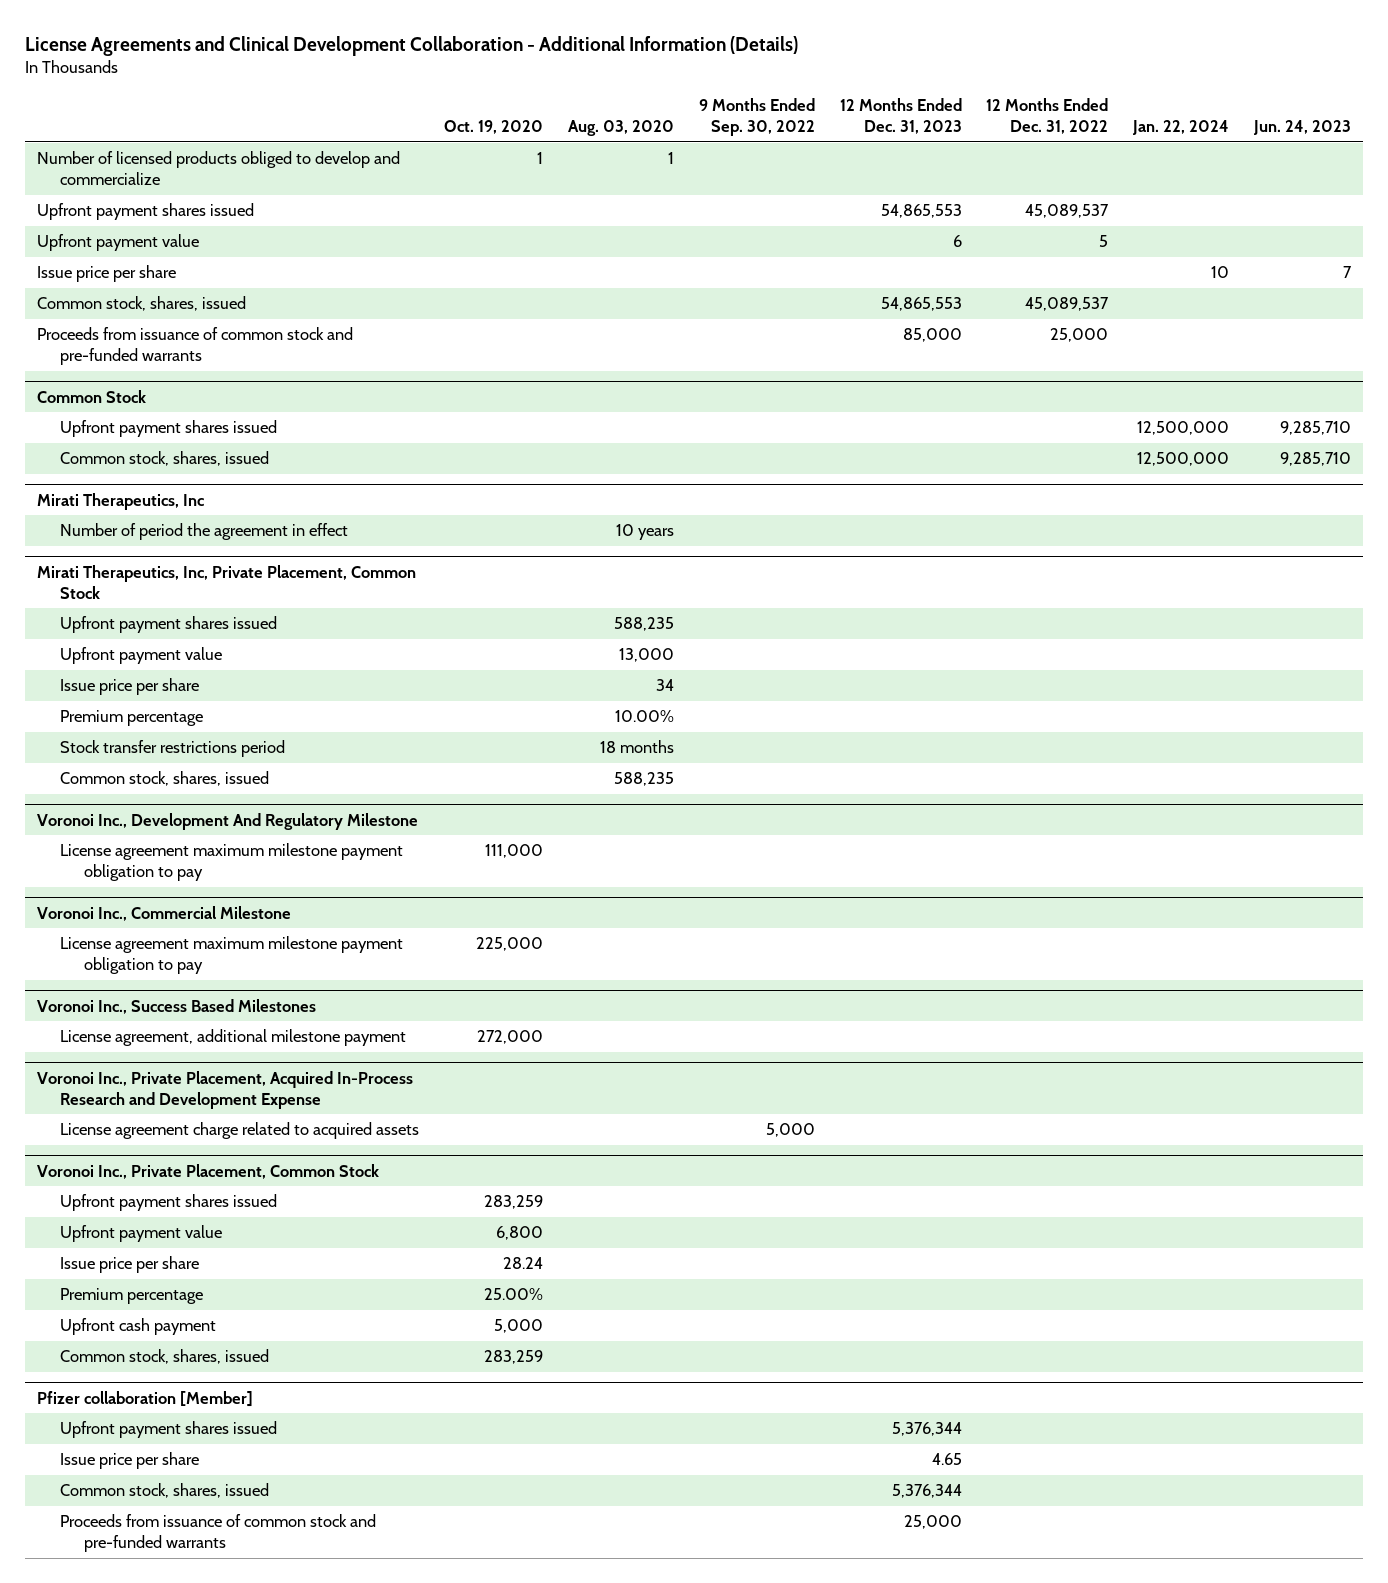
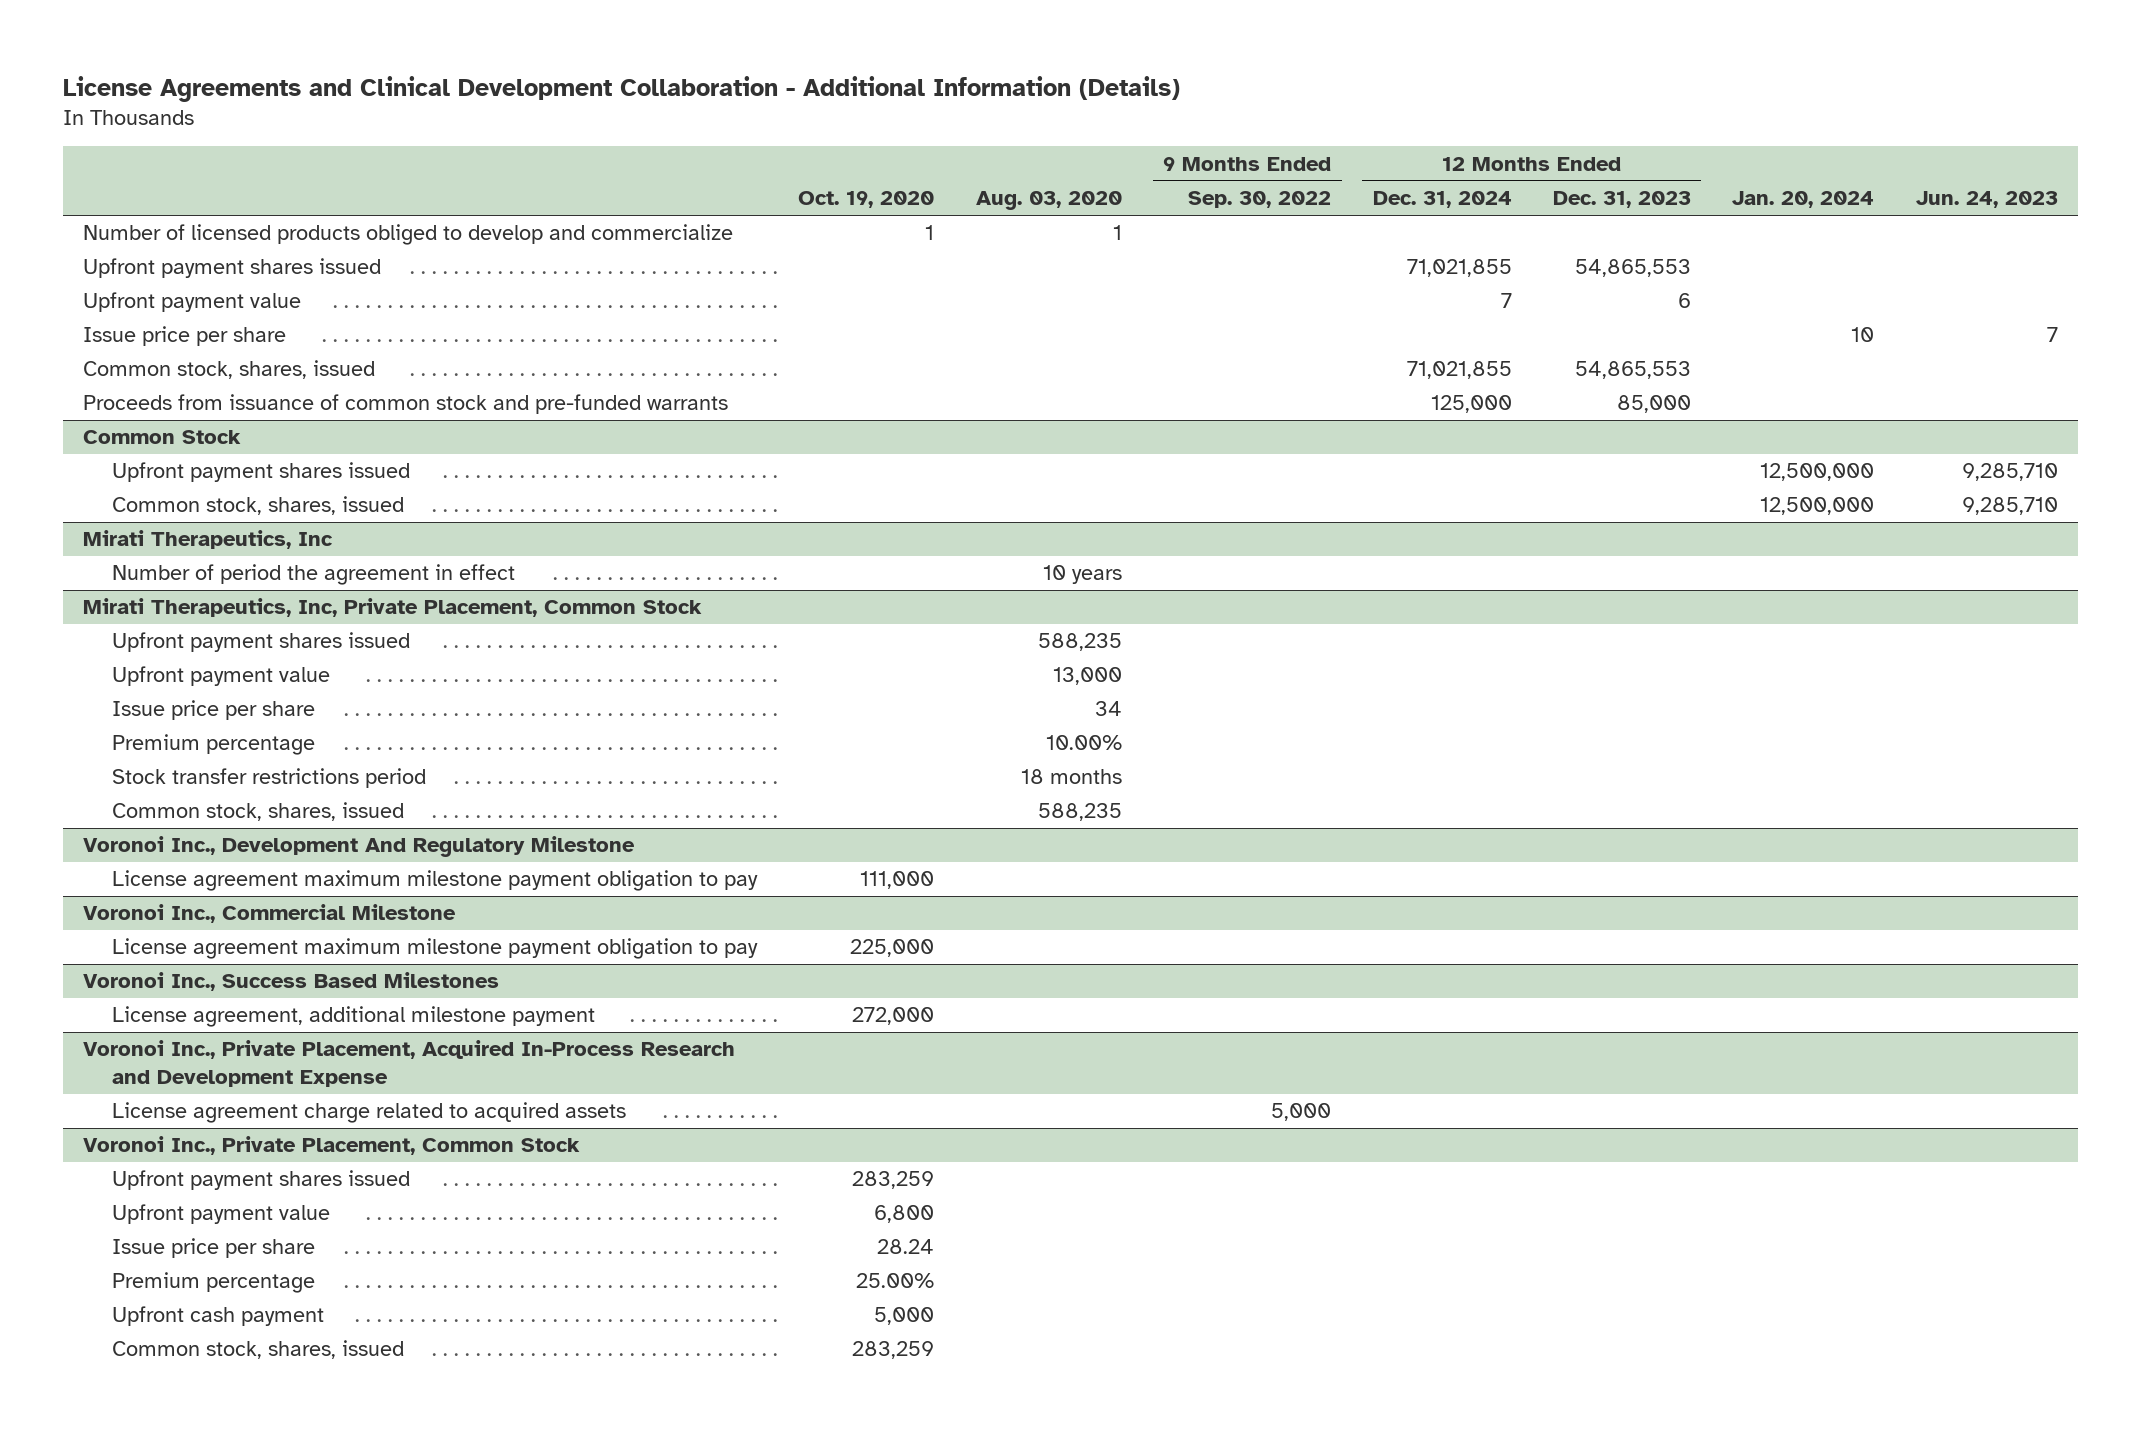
[986,98,1109,135] 12 Months Ended Dec. 31, 2022 -> none
[1132,120,1230,136] Jan. 22, 2024 -> none
none -> [1372,191,1512,209] Dec. 31, 2024
none -> [1732,191,1875,209] Jan. 20, 2024
[37,1390,254,1407] Pfizer collaboration [Member] -> none
[60,1421,278,1439] Upfront payment shares issued -> none
[60,1452,200,1470] Issue price per share -> none
[60,1483,270,1499] Common stock, shares, issued -> none
[60,1514,377,1553] Proceeds from issuance of common stock and pre-funded warrants -> none

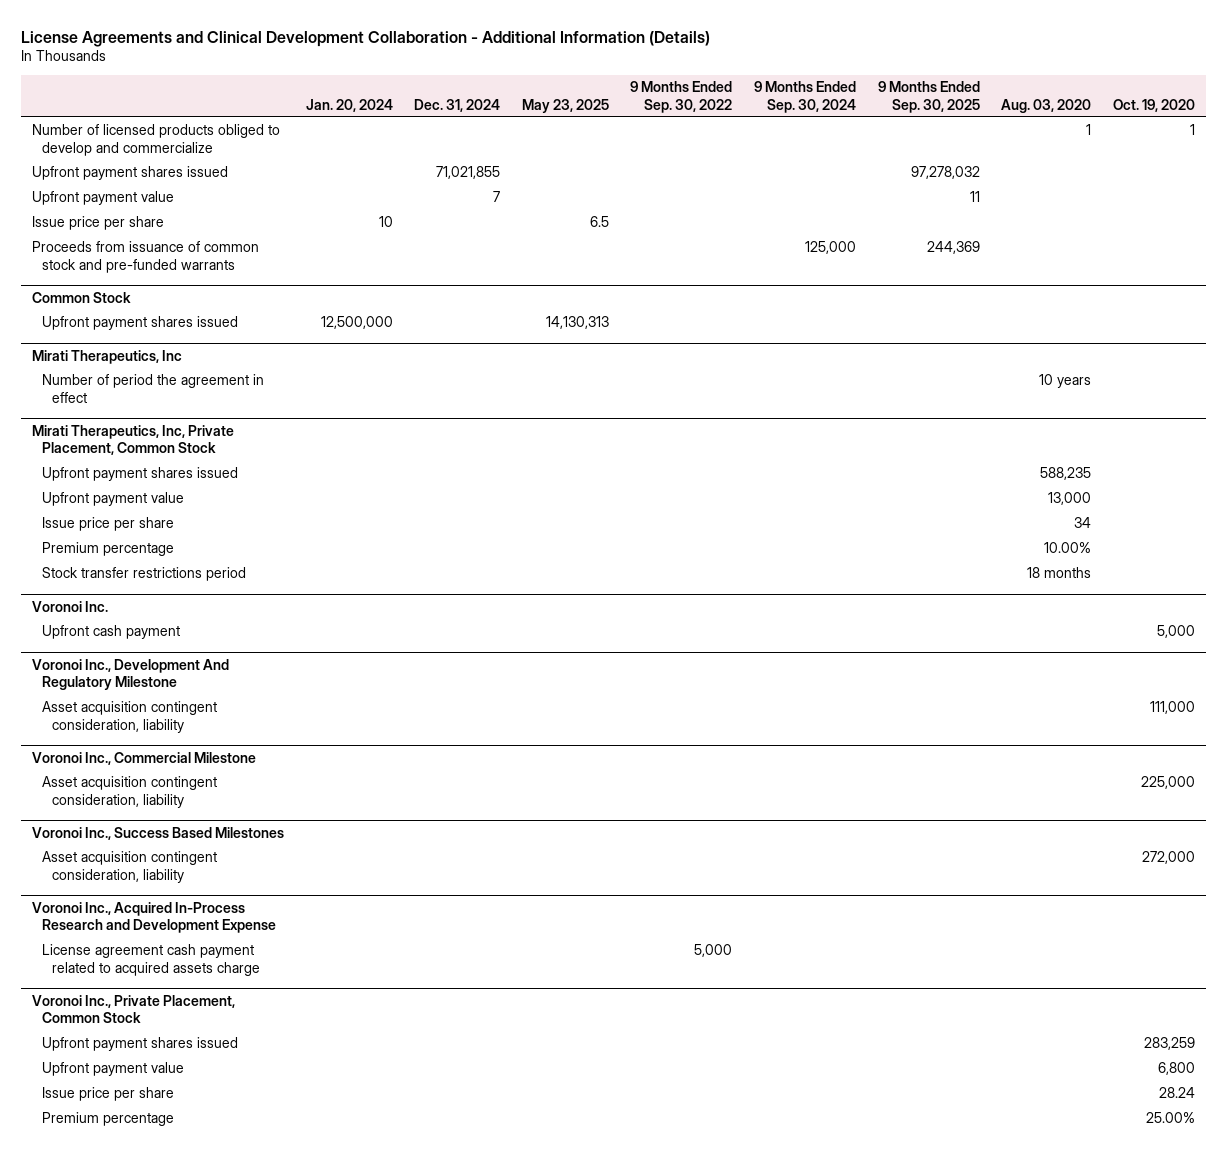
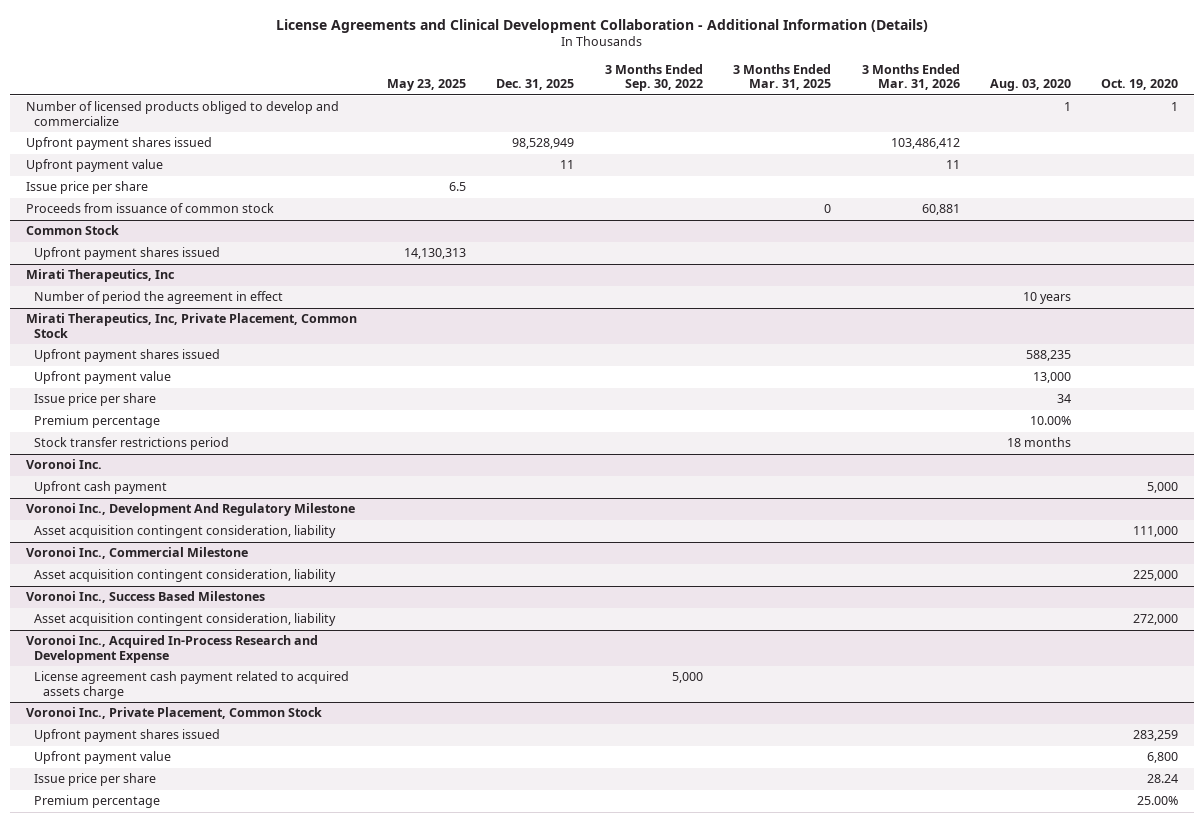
[305,98,393,112] Jan. 20, 2024 -> none
[414,98,501,112] Dec. 31, 2024 -> none
[630,81,733,113] 9 Months Ended Sep. 30, 2022 -> none
[753,81,856,113] 9 Months Ended Sep. 30, 2024 -> none
[877,81,980,113] 9 Months Ended Sep. 30, 2025 -> none
none -> [496,79,575,91] Dec. 31, 2025
none -> [604,63,703,92] 3 Months Ended Sep. 30, 2022
none -> [733,63,832,91] 3 Months Ended Mar. 31, 2025
none -> [861,63,960,91] 3 Months Ended Mar. 31, 2026
[31,241,259,273] Proceeds from issuance of common stock and pre-funded warrants -> [25,203,274,214] Proceeds from issuance of common stock

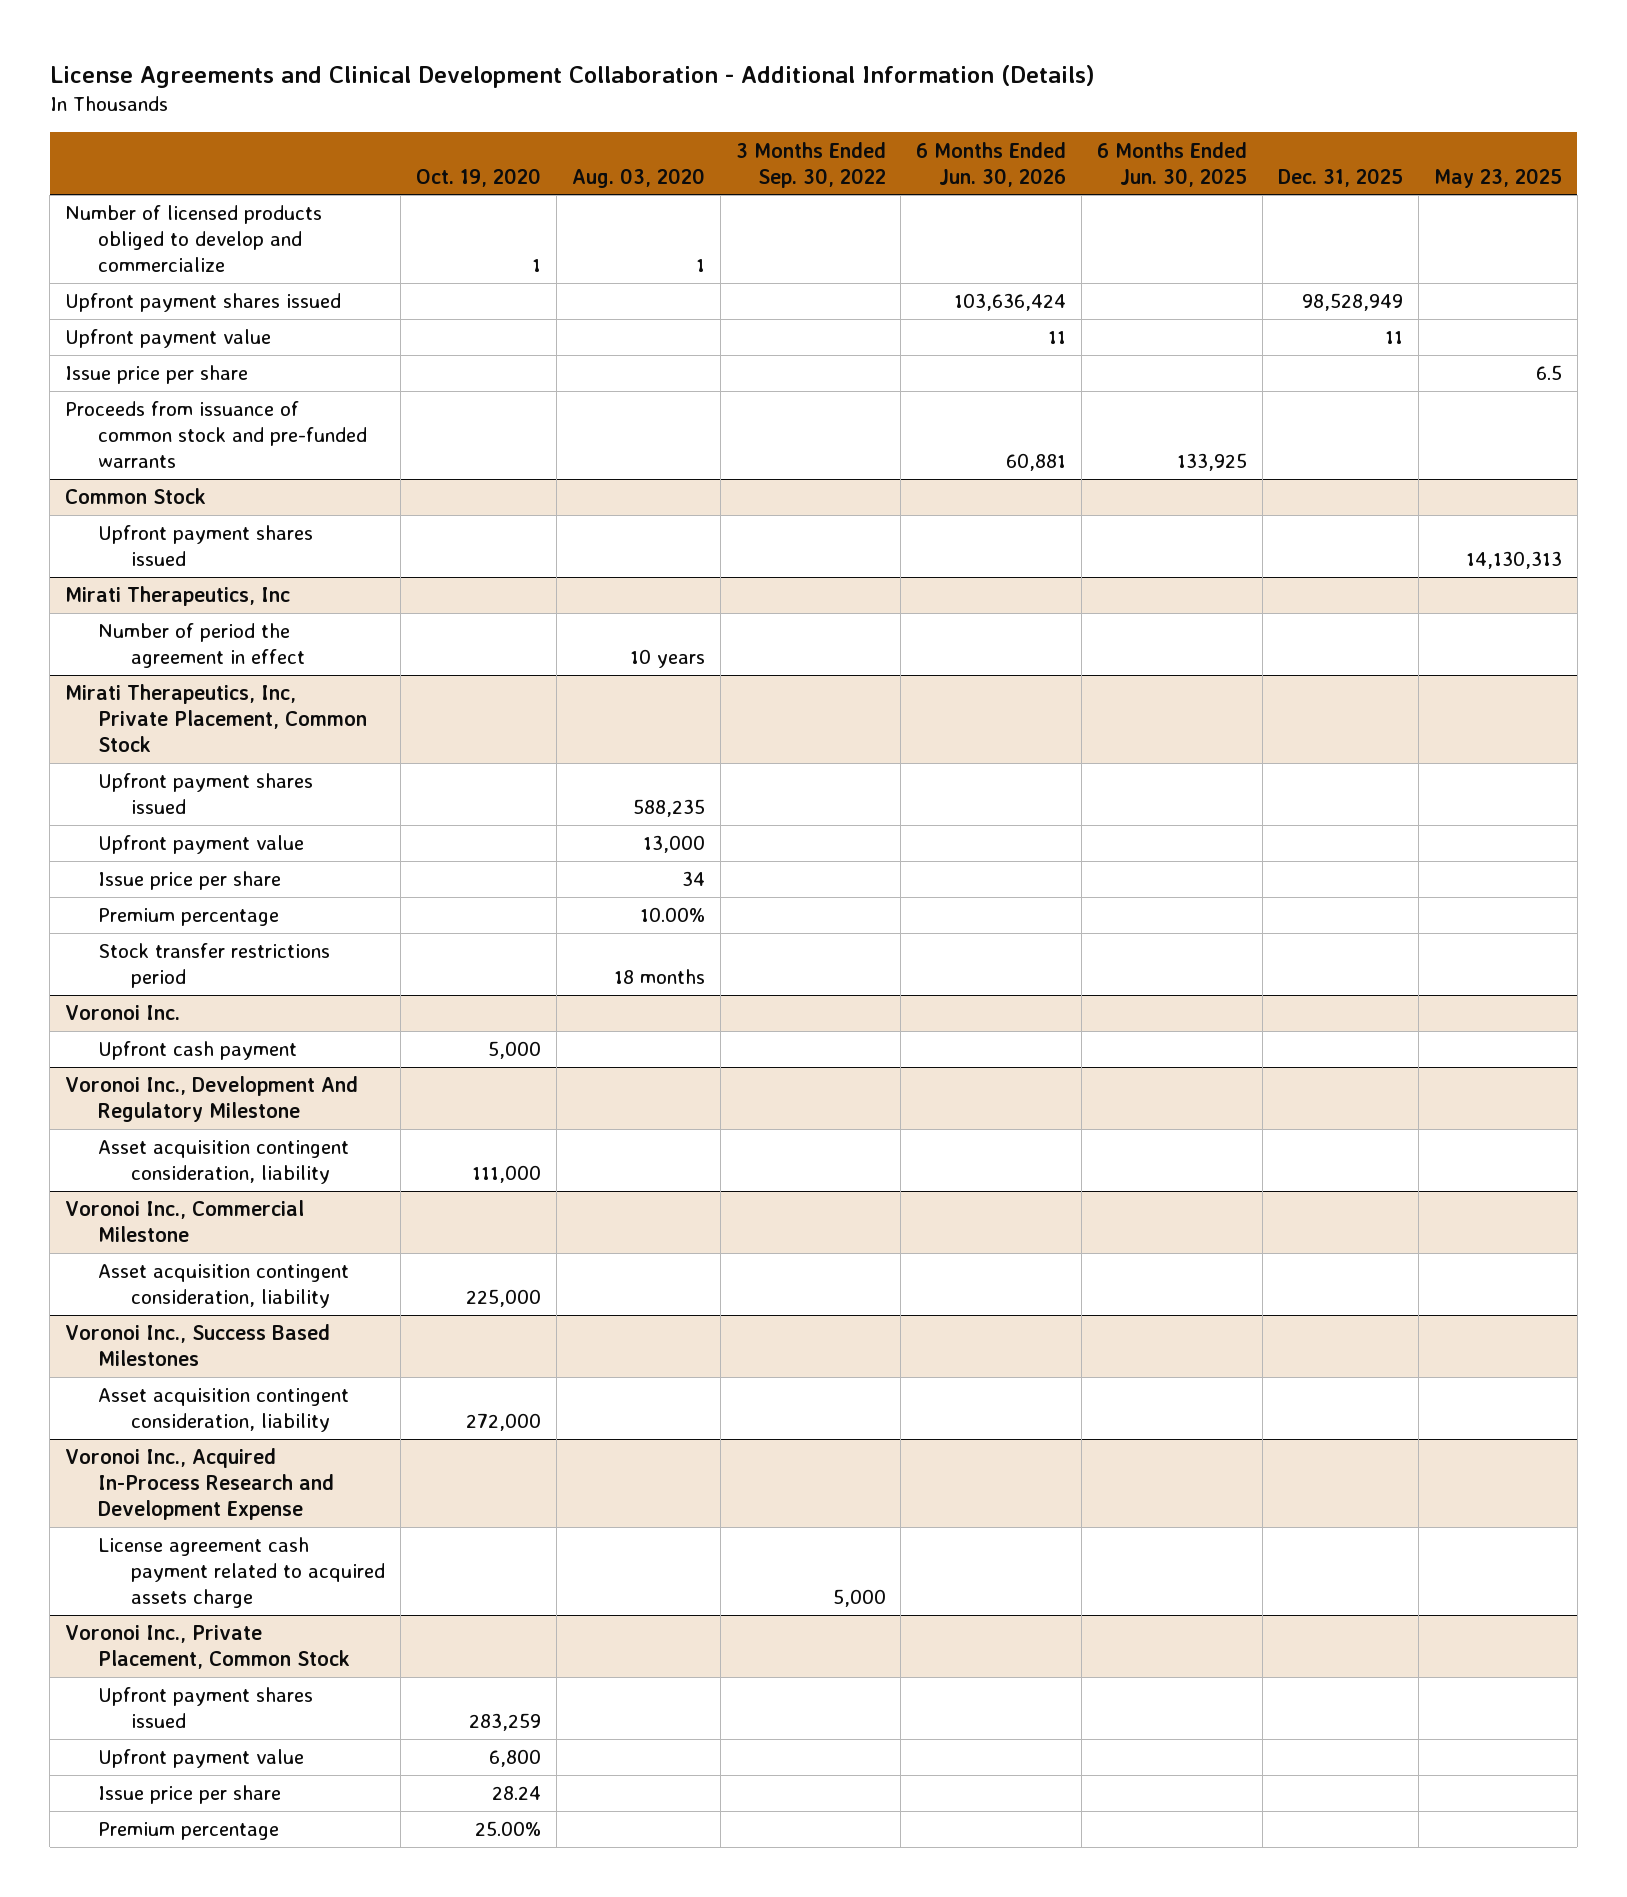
[733,63,832,91] 3 Months Ended Mar. 31, 2025 -> none
[861,63,960,91] 3 Months Ended Mar. 31, 2026 -> none
none -> [916,141,1067,187] 6 Months Ended Jun. 30, 2026
none -> [1097,141,1248,187] 6 Months Ended Jun. 30, 2025
[25,203,274,214] Proceeds from issuance of common stock -> [65,401,368,469] Proceeds from issuance of common stock and pre-funded warrants

